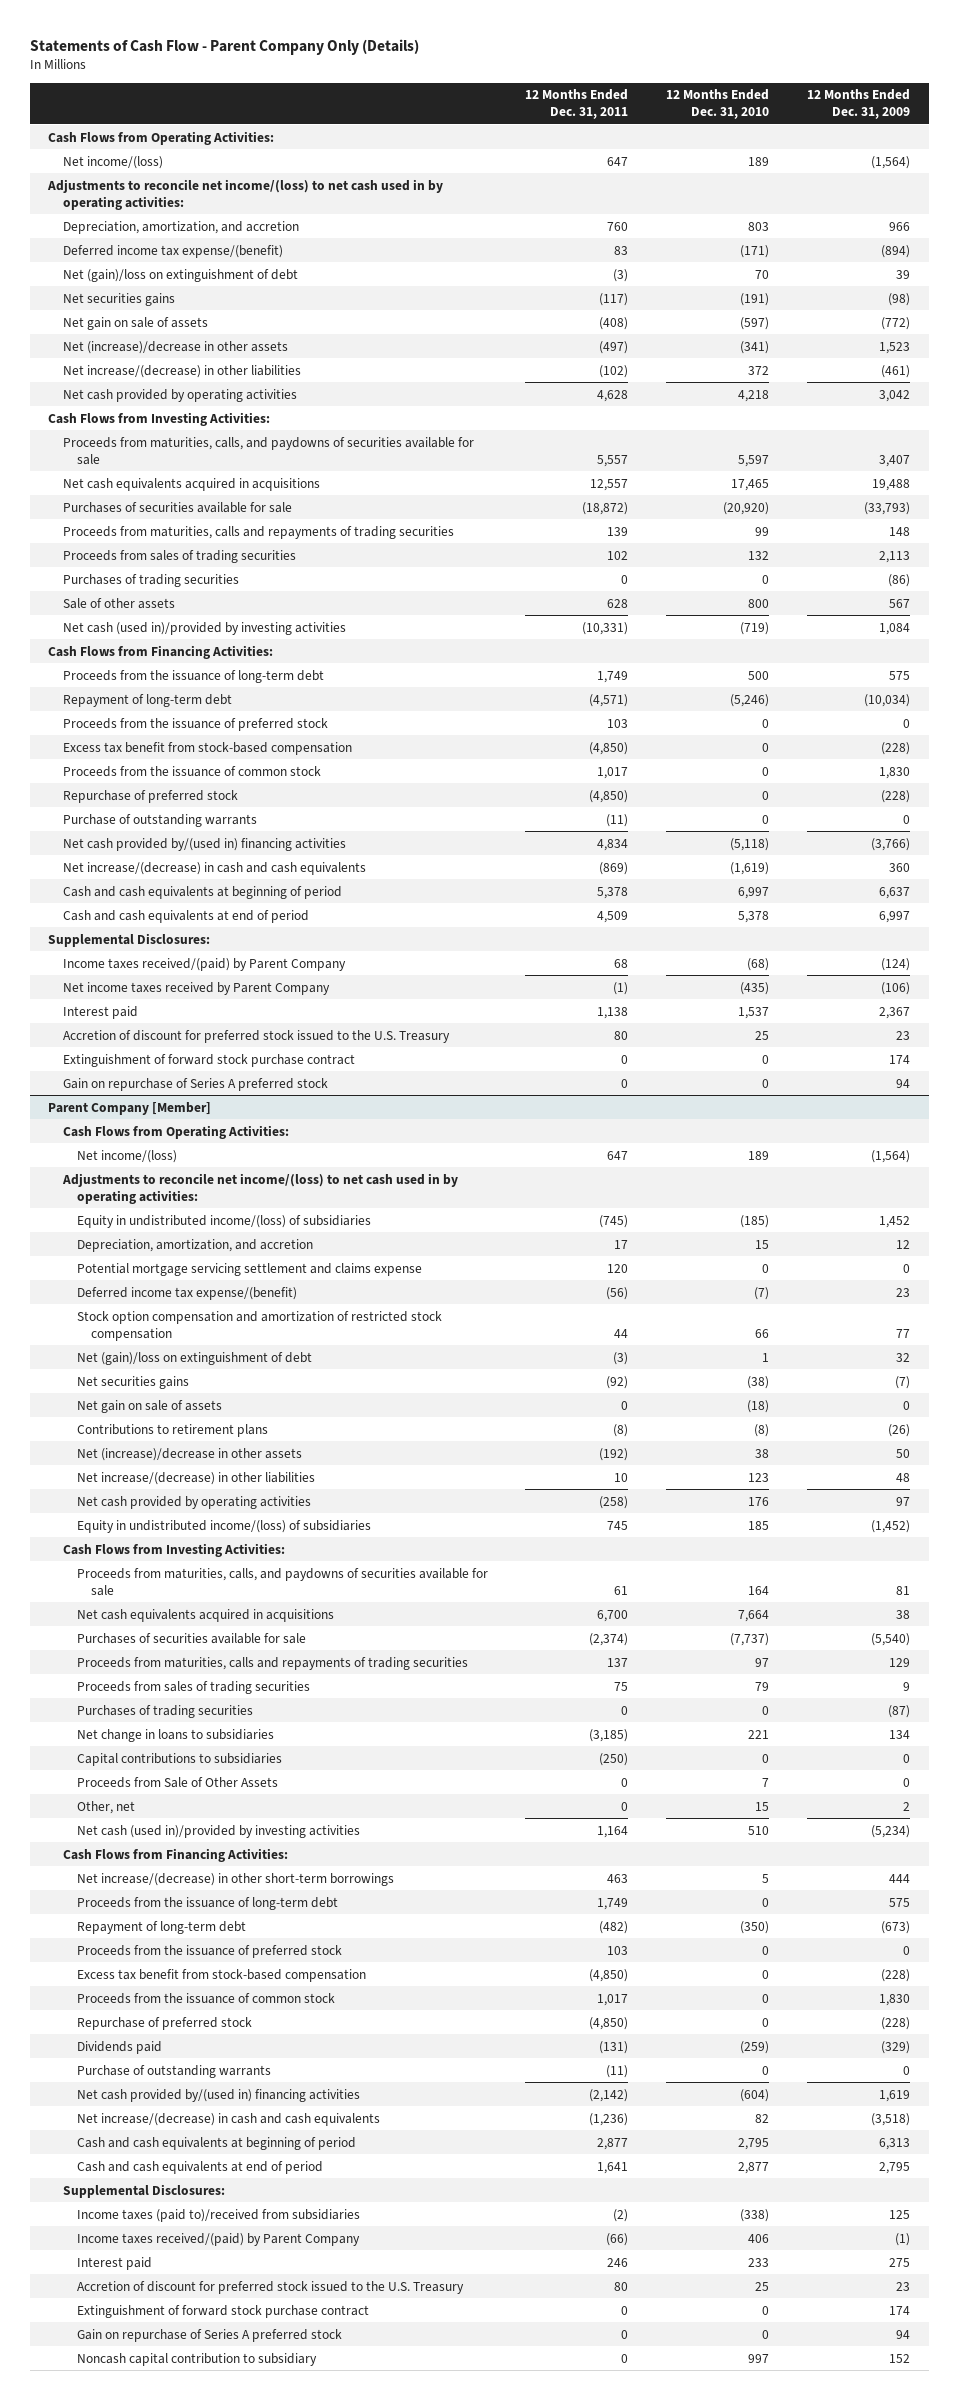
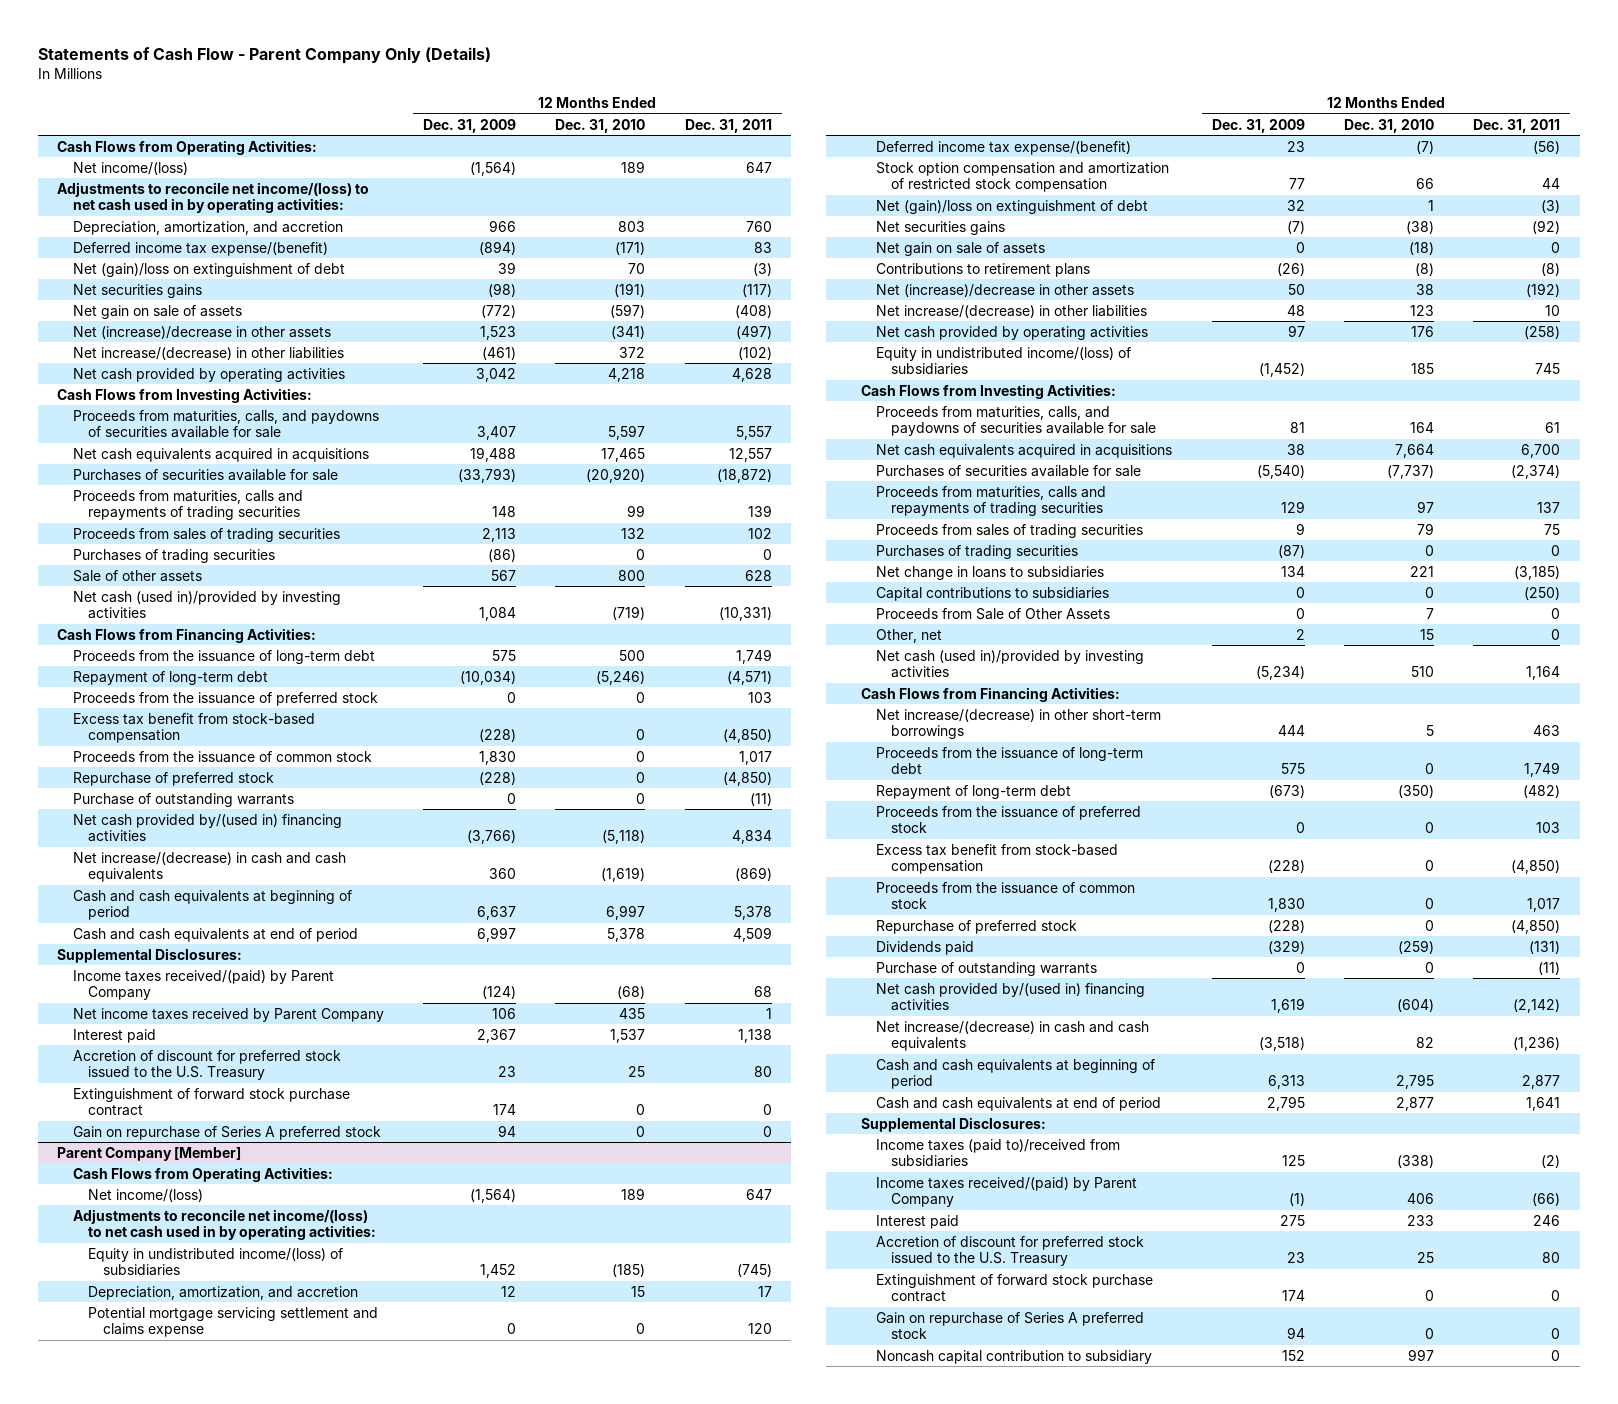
[613,981,629,995] (1) -> [765,1007,772,1019] 1
[740,981,770,995] (435) -> [619,1007,646,1019] 435
[880,981,910,995] (106) -> [491,1007,516,1019] 106

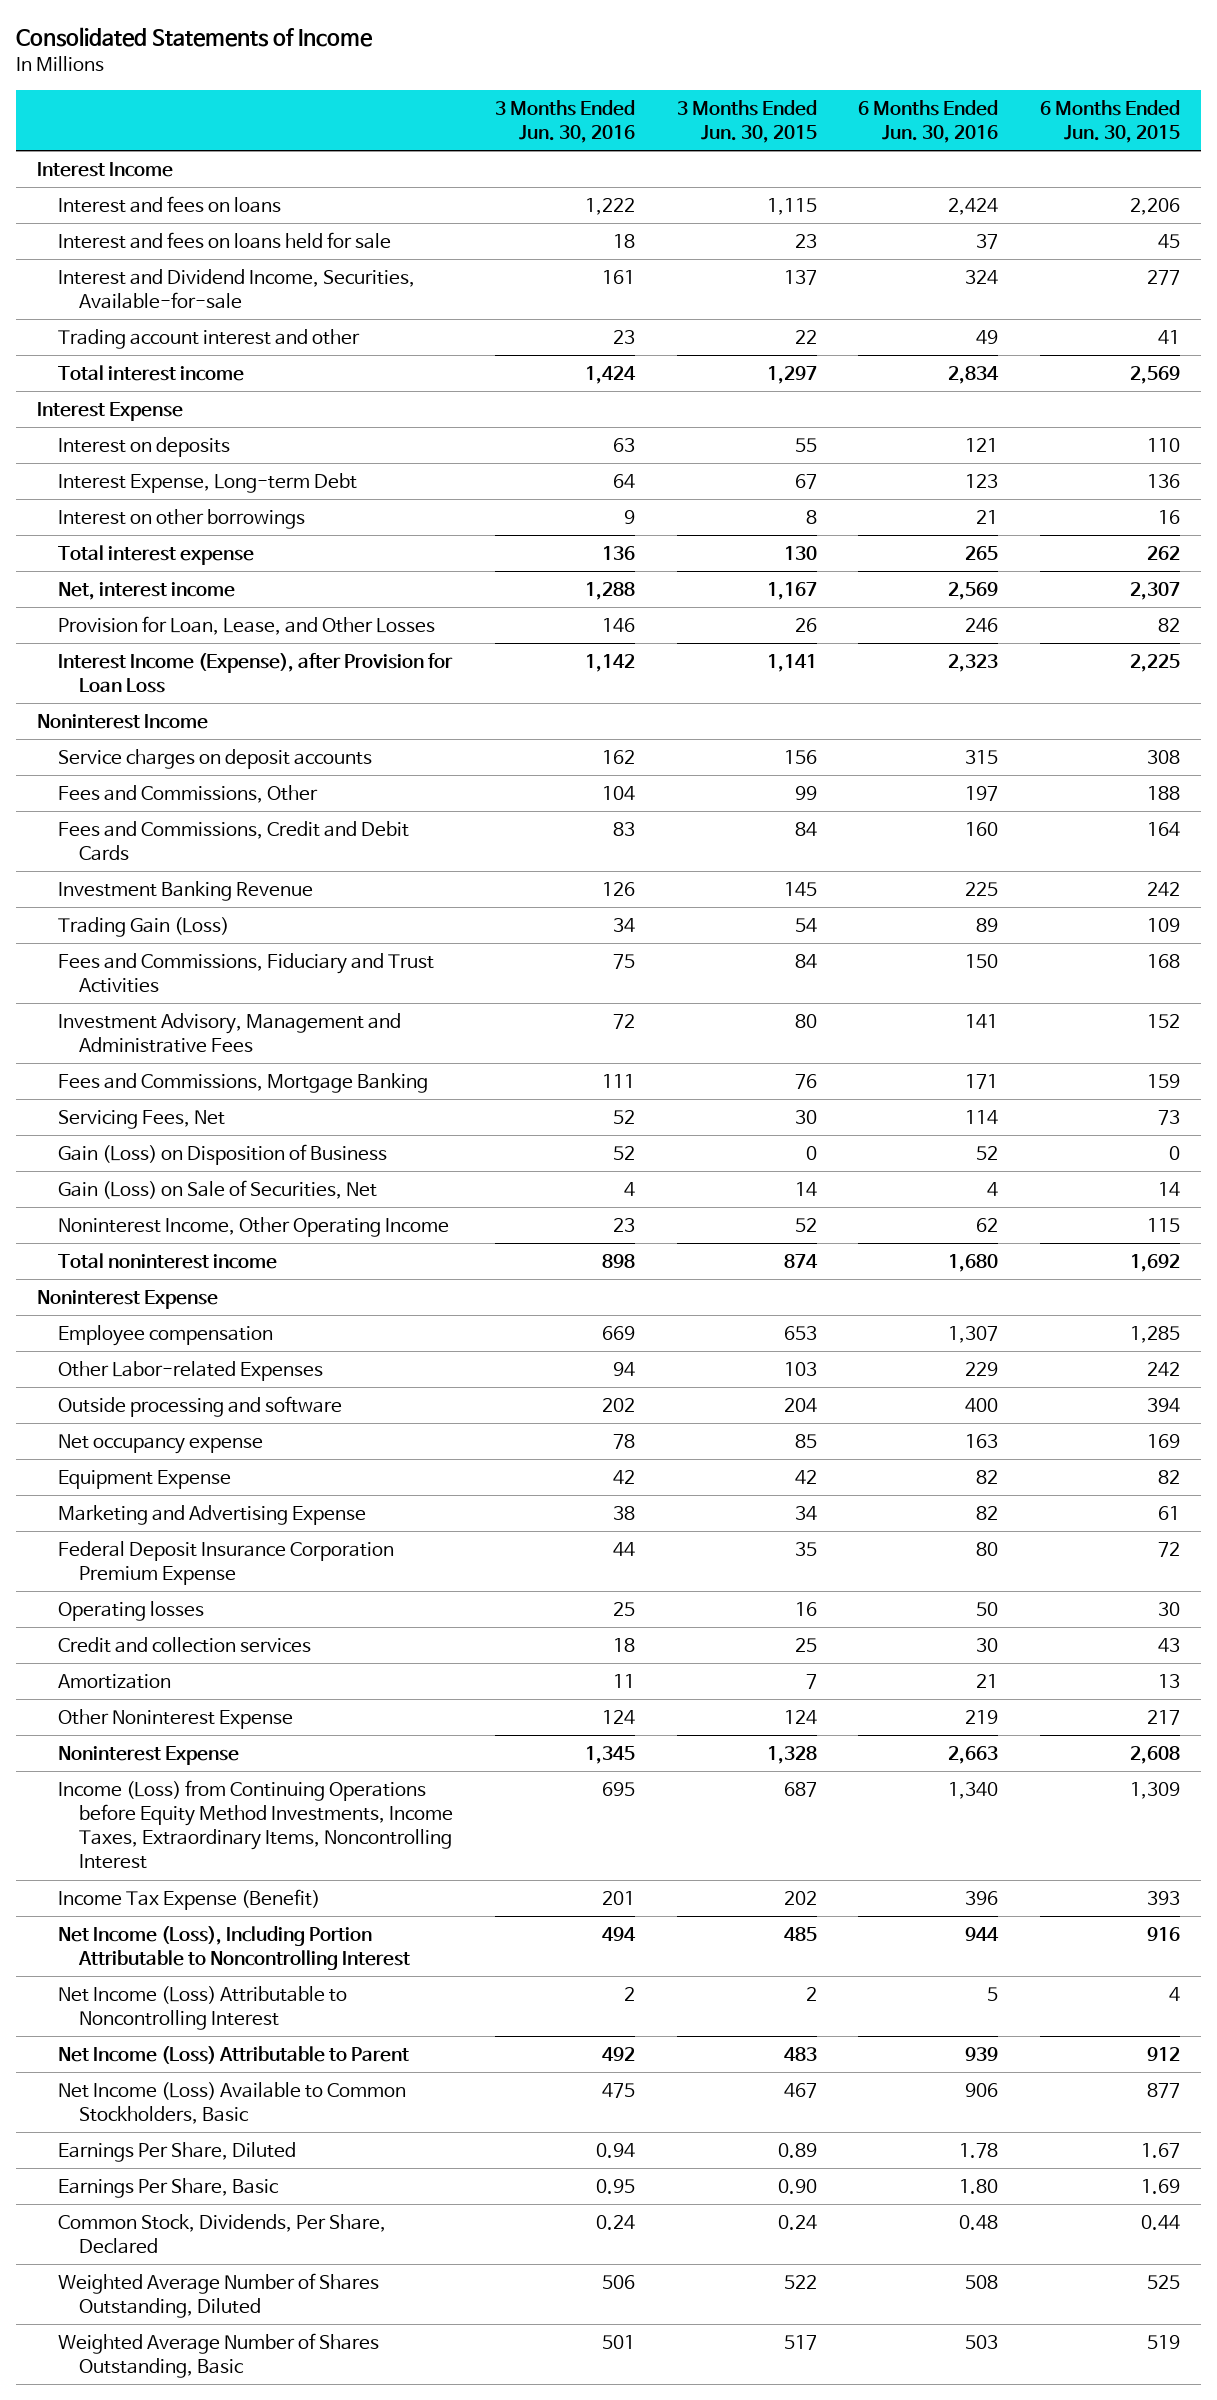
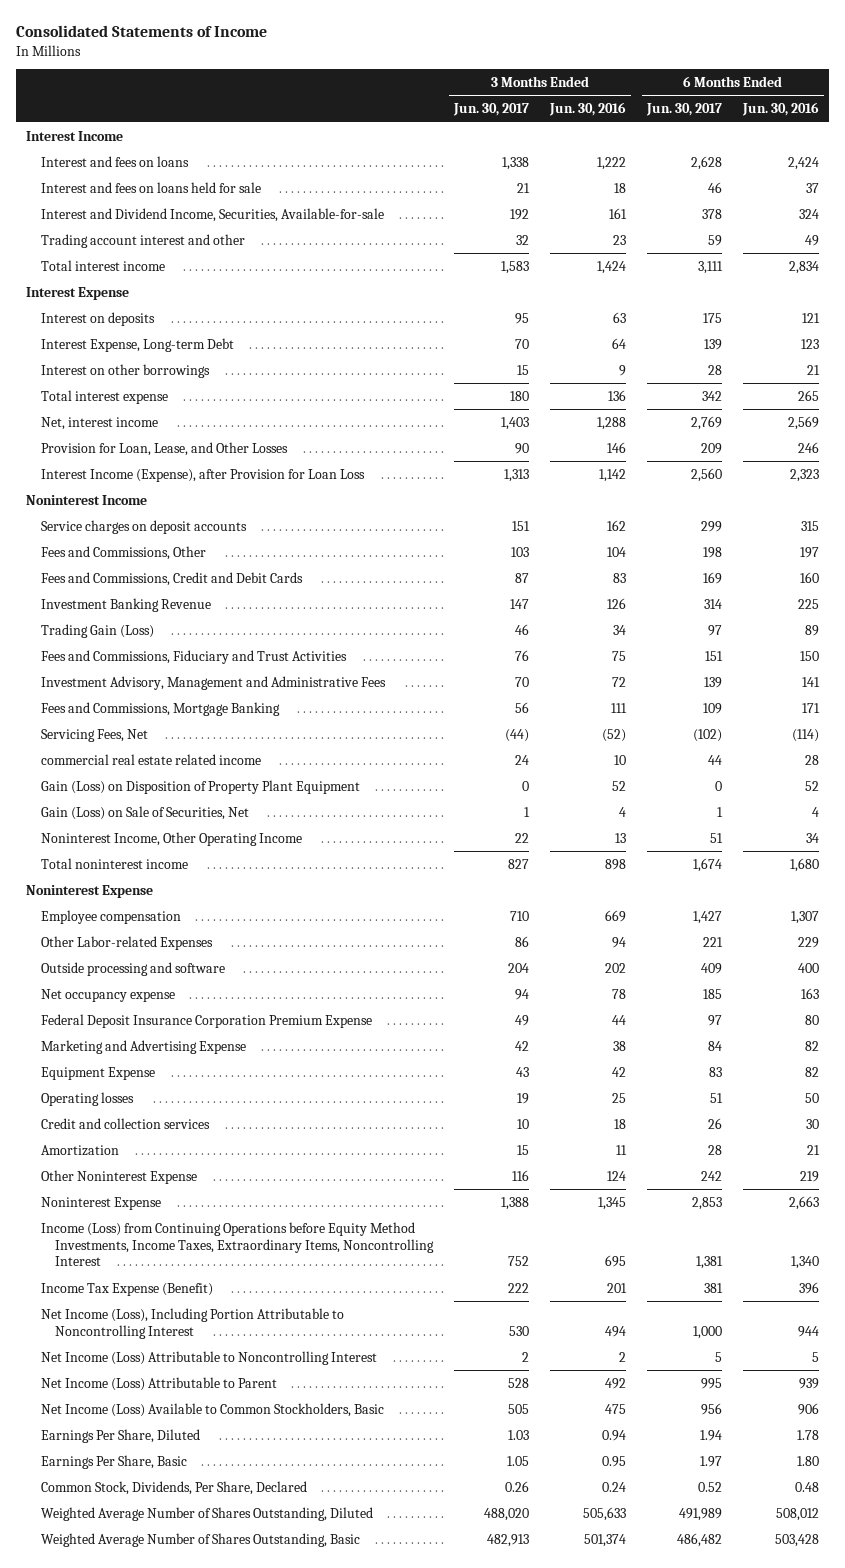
[676,99,817,143] 3 Months Ended Jun. 30, 2015 -> none
[1040,99,1181,143] 6 Months Ended Jun. 30, 2015 -> none
none -> [453,103,530,117] Jun. 30, 2017
none -> [645,103,722,117] Jun. 30, 2017
[612,1109,635,1124] 52 -> [602,728,627,742] (52)
[965,1109,999,1124] 114 -> [791,728,819,742] (114)
none -> [40,753,261,765] commercial real estate related income
[57,1143,387,1165] Gain (Loss) on Disposition of Business -> [40,779,360,794] Gain (Loss) on Disposition of Property Plant Equipment
[612,1217,635,1232] 23 -> [615,832,627,843] 13
[976,1217,999,1232] 62 -> [805,832,819,843] 34
[57,1504,366,1525] Marketing and Advertising Expense -> [40,1039,246,1054] Marketing and Advertising Expense
[57,1469,231,1489] Equipment Expense -> [40,1066,155,1080] Equipment Expense
[601,2274,635,2289] 506 -> [583,1506,627,1521] 505,633
[965,2274,999,2289] 508 -> [775,1507,819,1521] 508,012
[601,2334,635,2349] 501 -> [584,1533,627,1547] 501,374
[965,2334,999,2349] 503 -> [774,1533,819,1547] 503,428

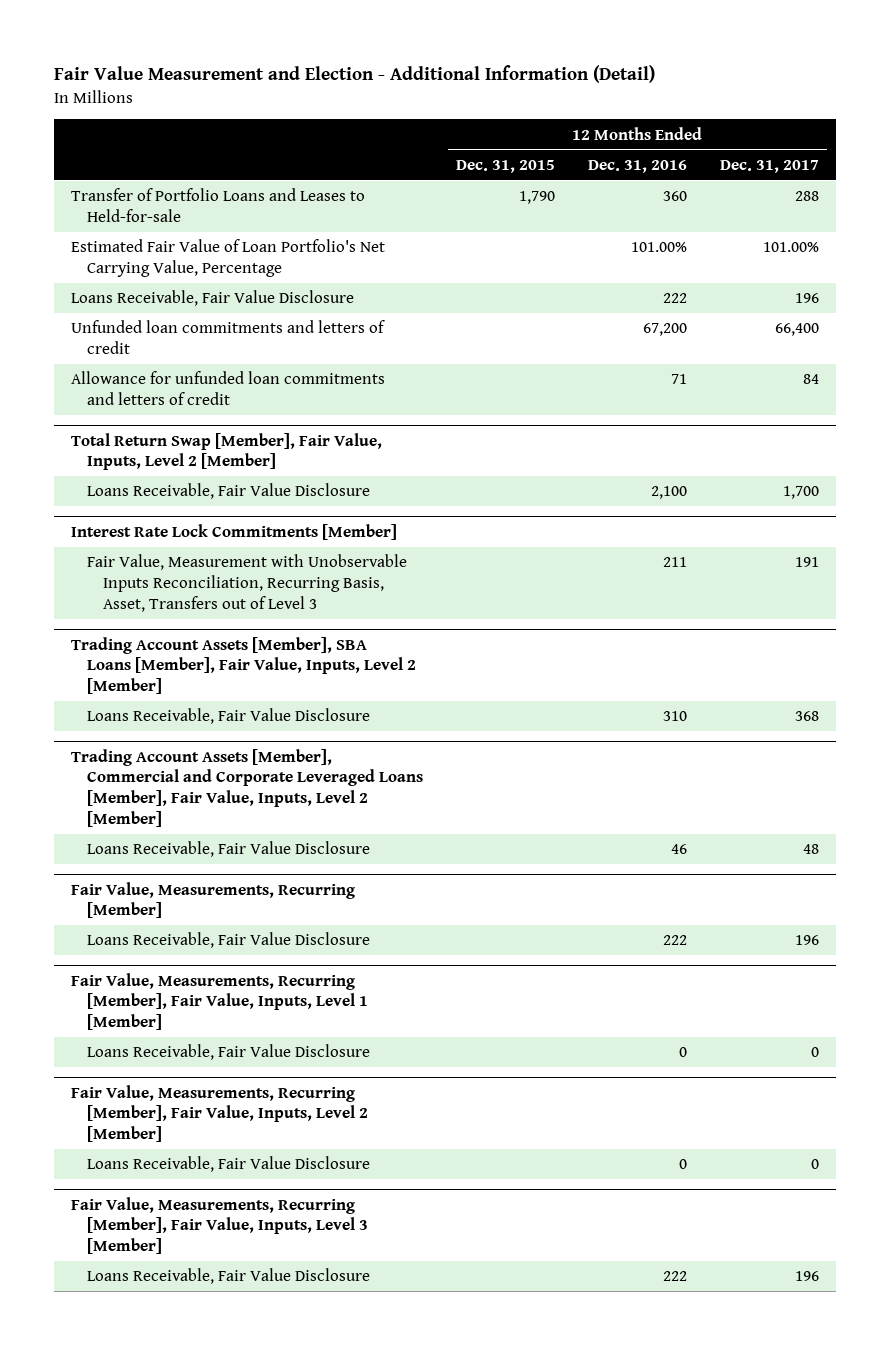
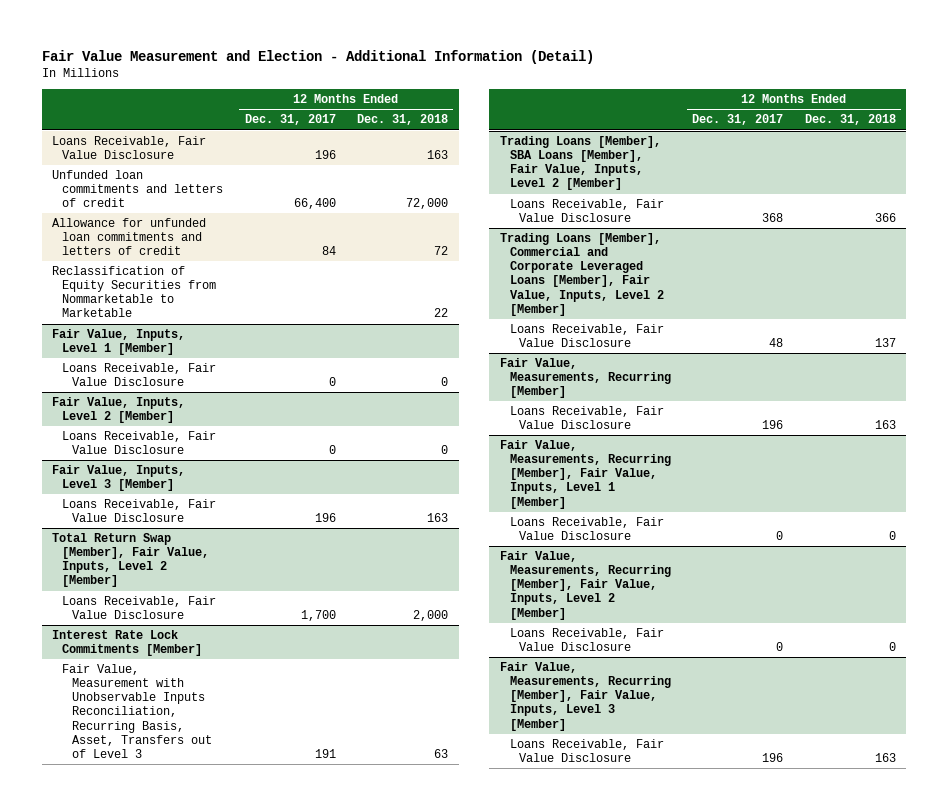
[455,159,555,173] Dec. 31, 2015 -> none
[587,159,687,173] Dec. 31, 2016 -> none
none -> [357,114,449,126] Dec. 31, 2018
[70,188,365,222] Transfer of Portfolio Loans and Leases to Held-for-sale -> none
[70,239,385,277] Estimated Fair Value of Loan Portfolio's Net Carrying Value, Percentage -> none
none -> [52,266,217,318] Reclassification of Equity Securities from Nommarketable to Marketable
none -> [52,329,186,356] Fair Value, Inputs, Level 1 [Member]
none -> [62,363,217,387] Loans Receivable, Fair Value Disclosure
none -> [52,397,186,424] Fair Value, Inputs, Level 2 [Member]
none -> [62,431,217,455] Loans Receivable, Fair Value Disclosure
none -> [52,465,186,492] Fair Value, Inputs, Level 3 [Member]
none -> [62,499,217,523] Loans Receivable, Fair Value Disclosure
[70,636,416,695] Trading Account Assets [Member], SBA Loans [Member], Fair Value, Inputs, Level 2 [Member] -> [499,136,661,191] Trading Loans [Member], SBA Loans [Member], Fair Value, Inputs, Level 2 [Member]
[70,748,423,827] Trading Account Assets [Member], Commercial and Corporate Leveraged Loans [Member], Fair Value, Inputs, Level 2 [Member] -> [499,233,664,316] Trading Loans [Member], Commercial and Corporate Leveraged Loans [Member], Fair Value, Inputs, Level 2 [Member]

